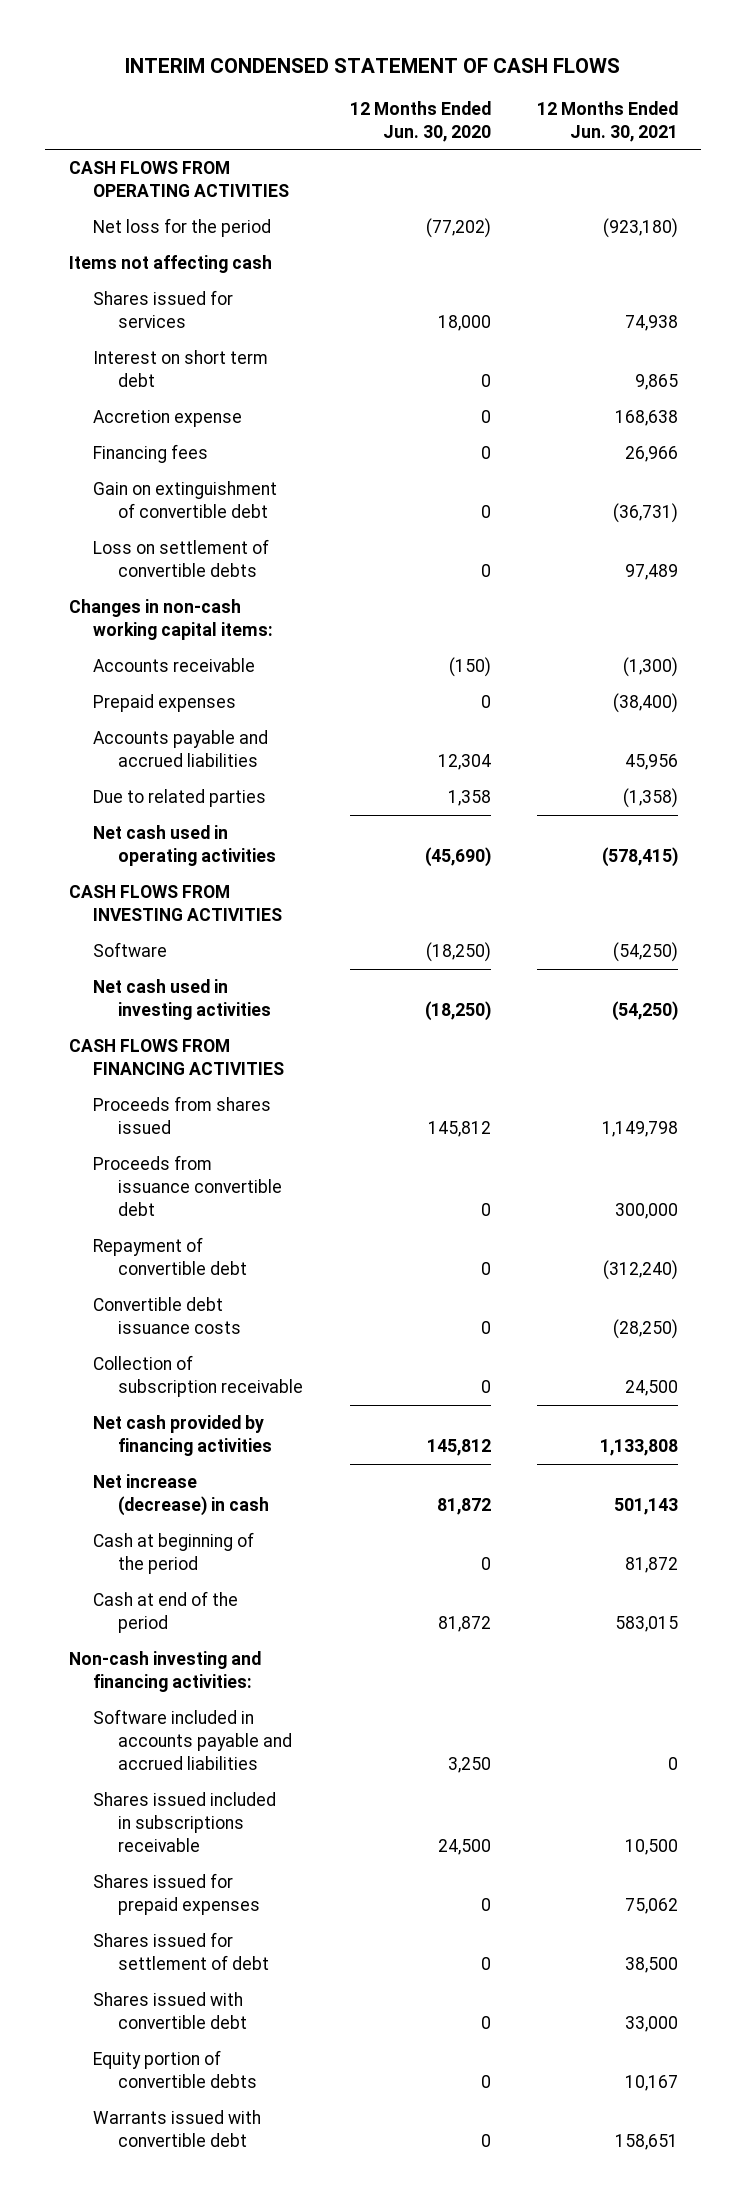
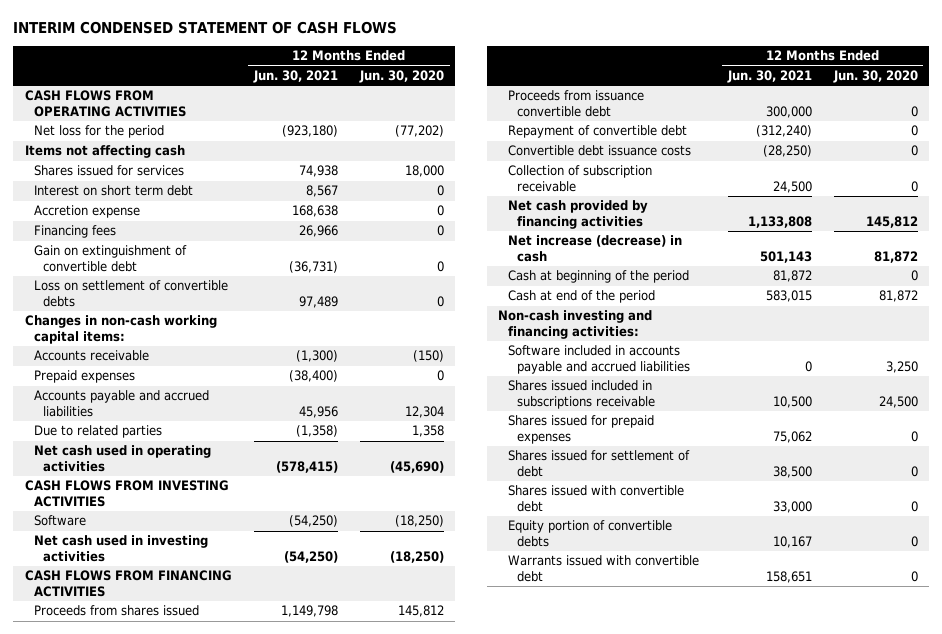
[635,374,679,391] 9,865 -> [305,185,338,198] 8,567

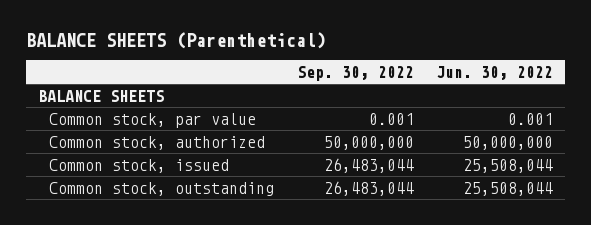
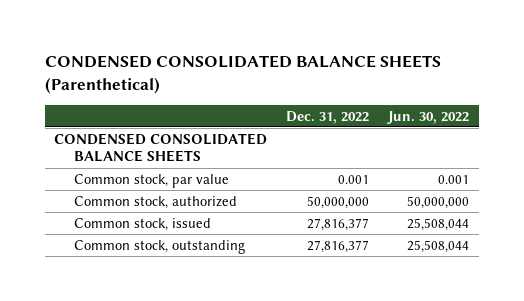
[26,31,327,49] BALANCE SHEETS (Parenthetical) -> [44,55,441,95] CONDENSED CONSOLIDATED BALANCE SHEETS (Parenthetical)
[296,65,414,81] Sep. 30, 2022 -> none
none -> [286,110,370,124] Dec. 31, 2022
[37,89,164,102] BALANCE SHEETS -> [54,132,268,163] CONDENSED CONSOLIDATED BALANCE SHEETS

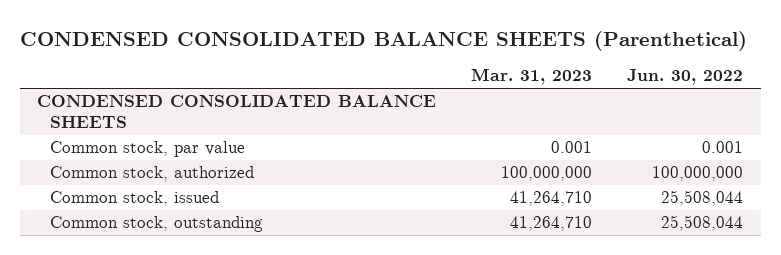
[286,110,370,124] Dec. 31, 2022 -> none
none -> [471,68,593,86] Mar. 31, 2023
[407,195,470,209] 50,000,000 -> [652,166,744,182] 100,000,000

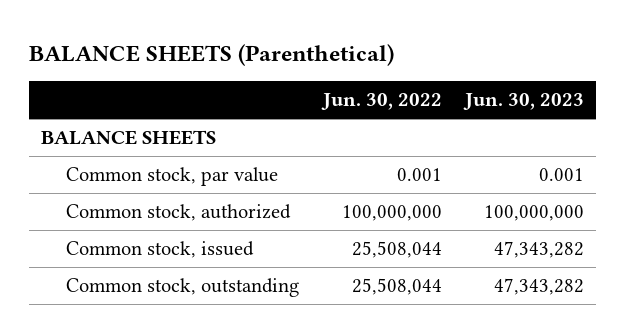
[19,30,747,51] CONDENSED CONSOLIDATED BALANCE SHEETS (Parenthetical) -> [29,43,395,66] BALANCE SHEETS (Parenthetical)
[471,68,593,86] Mar. 31, 2023 -> none
none -> [463,93,585,111] Jun. 30, 2023
[37,95,437,129] CONDENSED CONSOLIDATED BALANCE SHEETS -> [40,130,216,146] BALANCE SHEETS

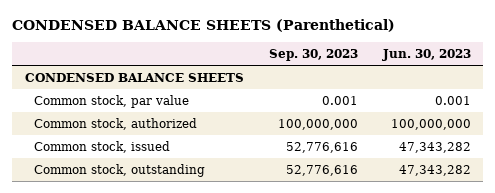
[29,43,395,66] BALANCE SHEETS (Parenthetical) -> [12,19,396,33] CONDENSED BALANCE SHEETS (Parenthetical)
[320,93,442,111] Jun. 30, 2022 -> none
none -> [268,49,358,62] Sep. 30, 2023
[40,130,216,146] BALANCE SHEETS -> [24,72,244,82] CONDENSED BALANCE SHEETS

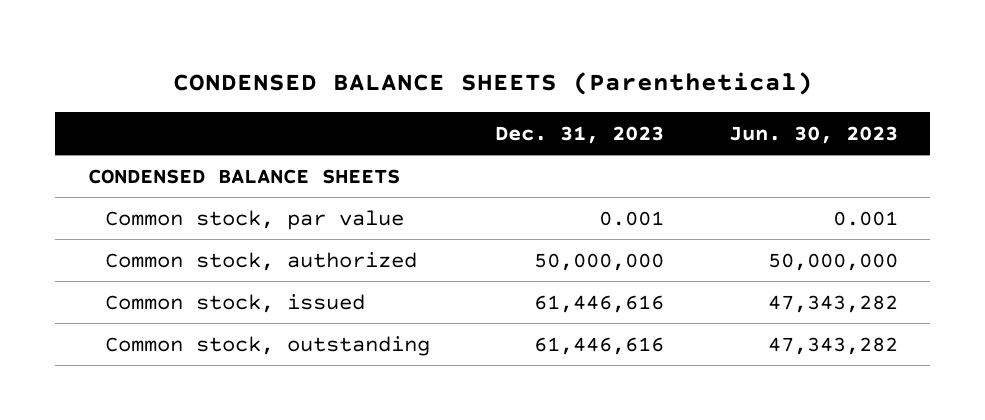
[268,49,358,62] Sep. 30, 2023 -> none
none -> [494,125,664,144] Dec. 31, 2023
[390,118,471,130] 100,000,000 -> [767,252,898,271] 50,000,000

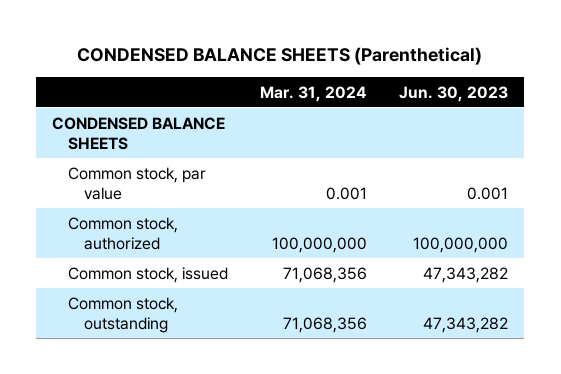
[494,125,664,144] Dec. 31, 2023 -> none
none -> [260,85,368,102] Mar. 31, 2024
[767,252,898,271] 50,000,000 -> [413,236,509,253] 100,000,000

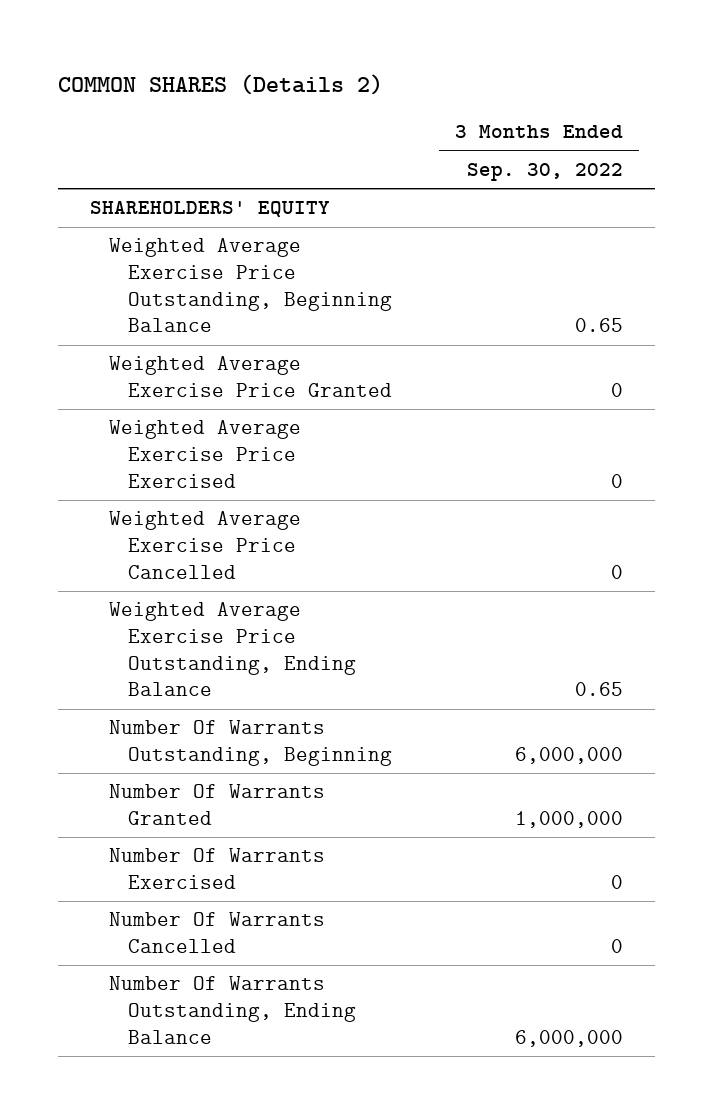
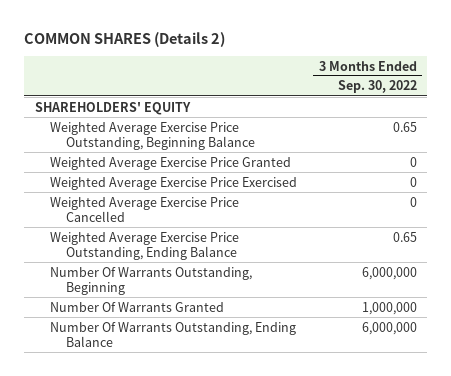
[108,848,325,890] Number Of Warrants Exercised -> none
[108,912,325,954] Number Of Warrants Cancelled -> none

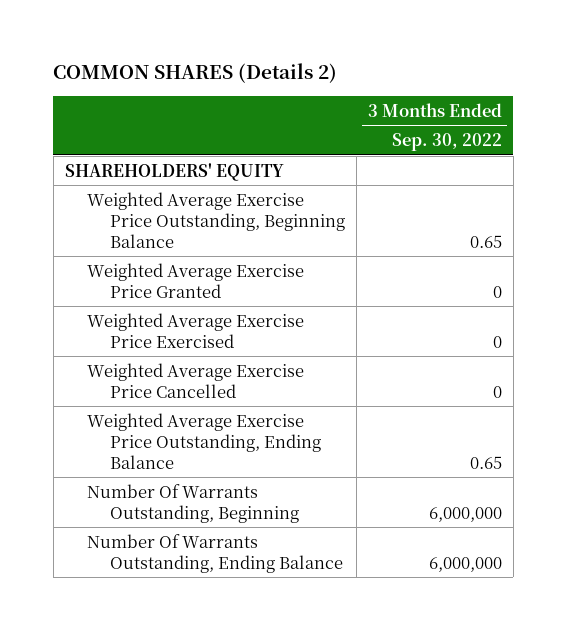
[50,301,225,312] Number Of Warrants Granted -> none

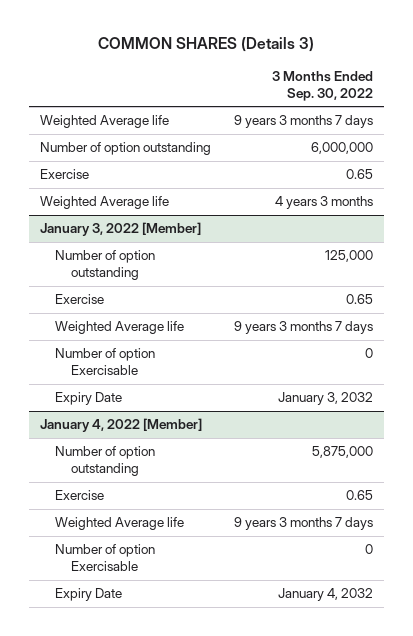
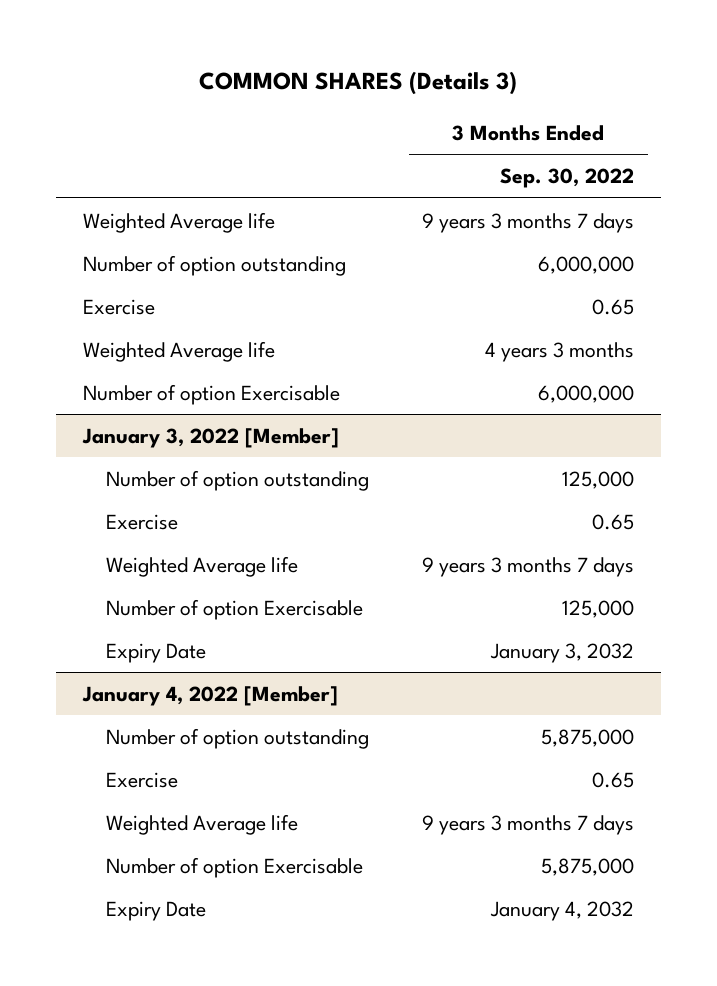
none -> [82,383,340,405] Number of option Exercisable
[364,348,373,359] 0 -> [562,599,635,618] 125,000
[364,544,373,555] 0 -> [541,857,635,876] 5,875,000

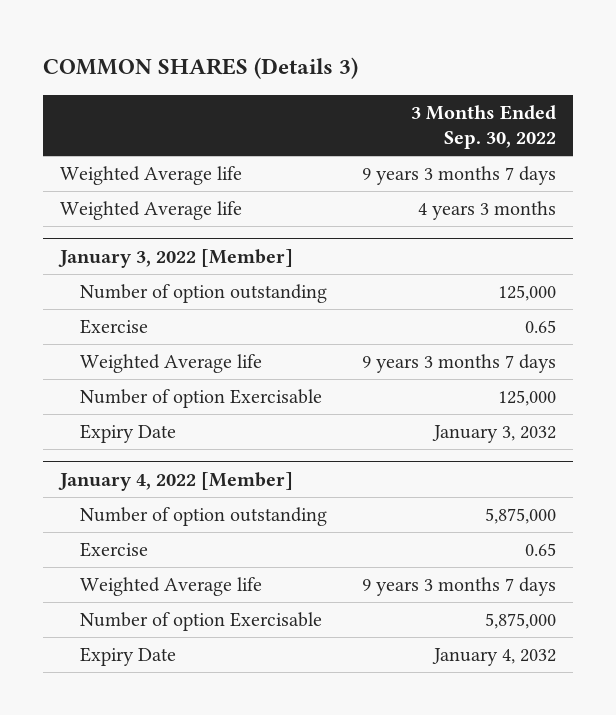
[82,254,346,276] Number of option outstanding -> none
[82,298,155,315] Exercise -> none
[82,383,340,405] Number of option Exercisable -> none

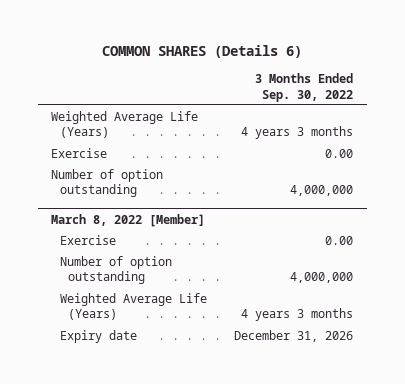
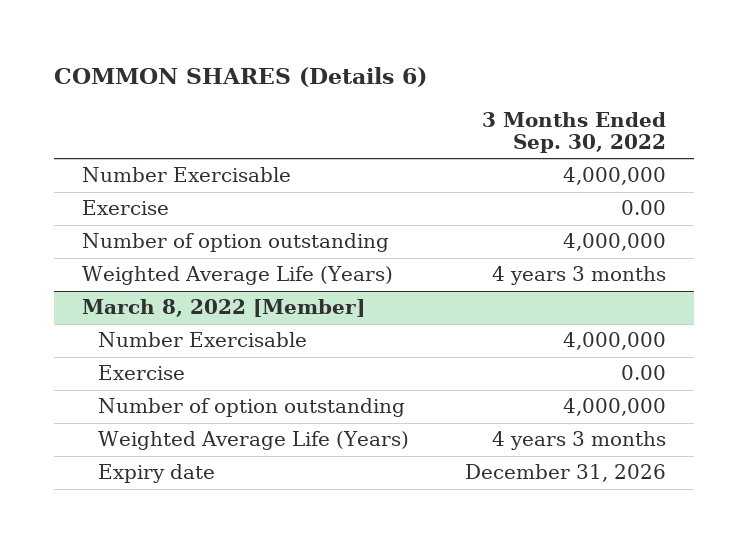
none -> [82,167,292,183] Number Exercisable
[51,110,199,139] Weighted Average Life (Years) -> [82,266,394,286] Weighted Average Life (Years)
none -> [97,332,307,348] Number Exercisable

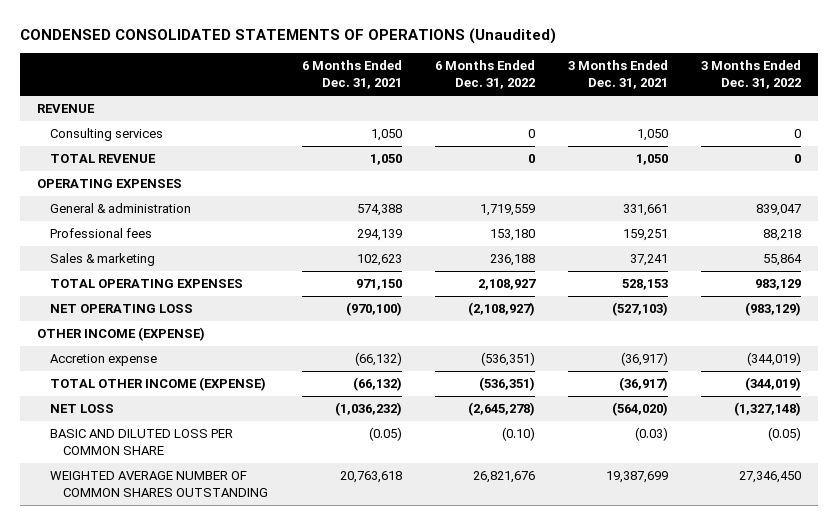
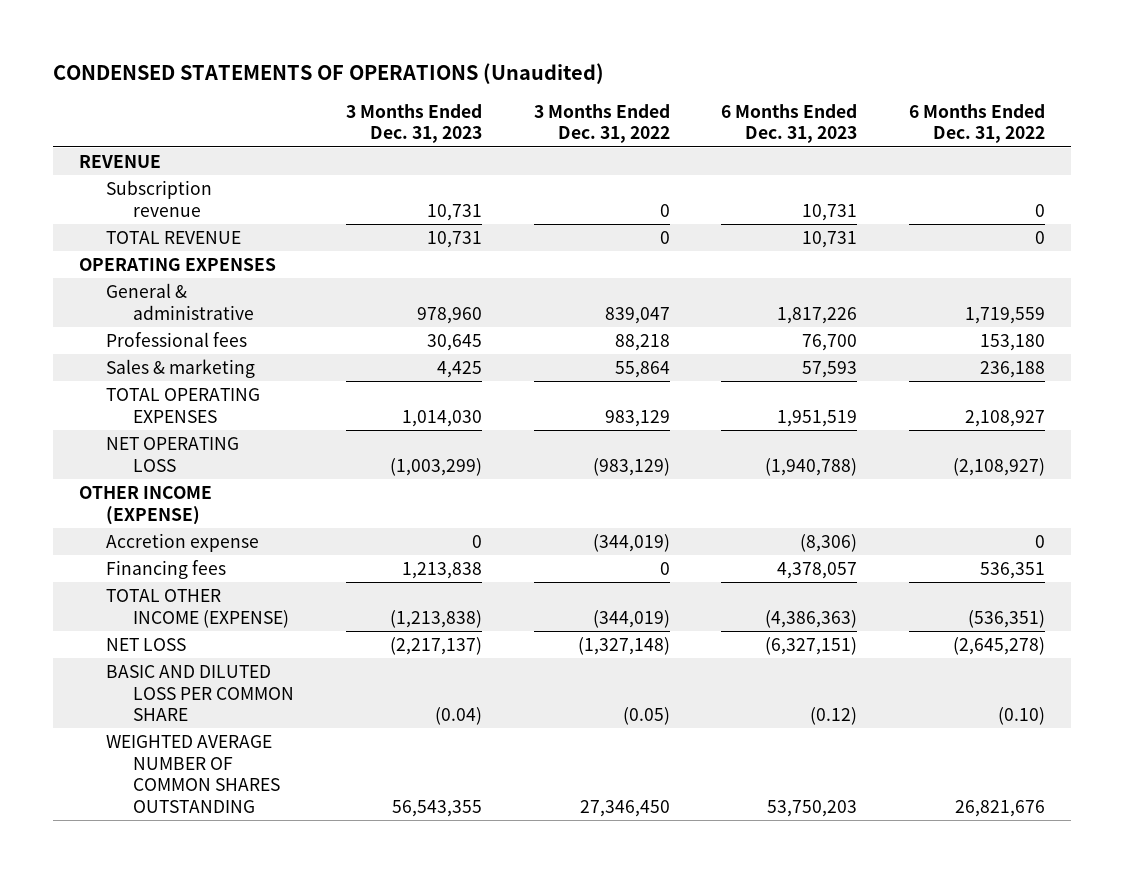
[20,28,557,45] CONDENSED CONSOLIDATED STATEMENTS OF OPERATIONS (Unaudited) -> [53,63,605,85] CONDENSED STATEMENTS OF OPERATIONS (Unaudited)
[301,60,402,90] 6 Months Ended Dec. 31, 2021 -> none
[568,60,669,90] 3 Months Ended Dec. 31, 2021 -> none
none -> [346,103,483,144] 3 Months Ended Dec. 31, 2023
none -> [721,103,858,144] 6 Months Ended Dec. 31, 2023
[50,128,164,142] Consulting services -> none
none -> [106,180,213,217] Subscription revenue
[50,203,192,214] General & administration -> [106,283,255,320] General & administrative
[480,352,535,367] (536,351) -> [1034,535,1045,549] 0
none -> [106,560,227,580] Financing fees

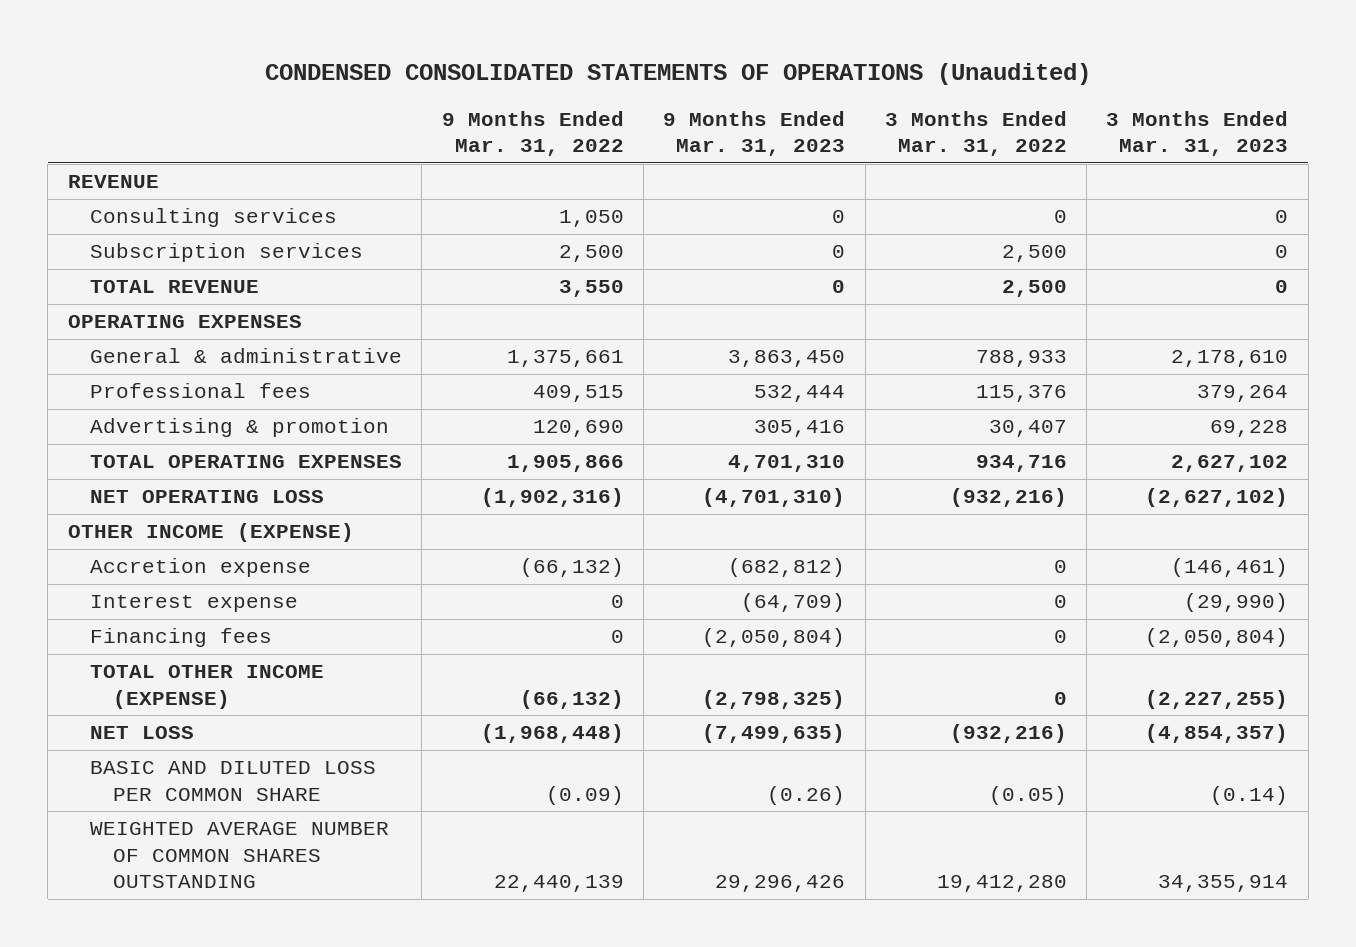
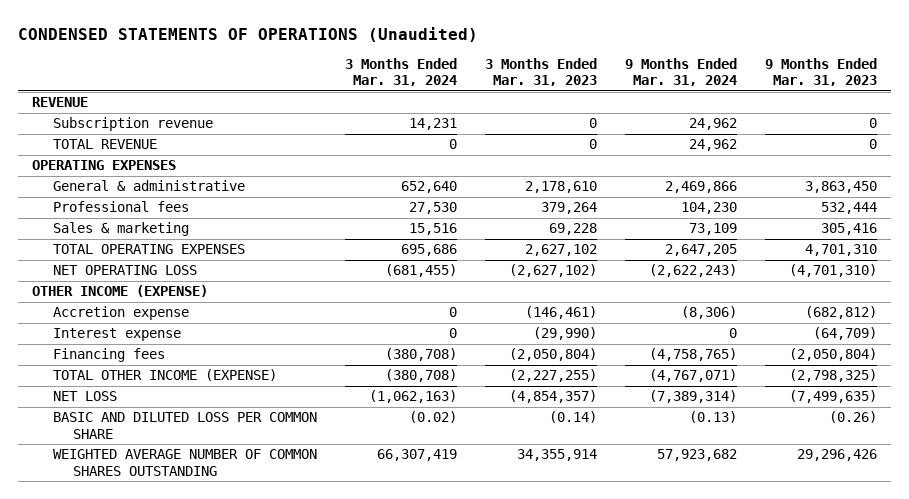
[264,63,1091,86] CONDENSED CONSOLIDATED STATEMENTS OF OPERATIONS (Unaudited) -> [18,26,479,42] CONDENSED STATEMENTS OF OPERATIONS (Unaudited)
[441,110,624,157] 9 Months Ended Mar. 31, 2022 -> none
[884,110,1067,157] 3 Months Ended Mar. 31, 2022 -> none
none -> [344,57,457,87] 3 Months Ended Mar. 31, 2024
none -> [624,57,737,87] 9 Months Ended Mar. 31, 2024
[90,208,338,228] Consulting services -> none
[90,243,364,263] Subscription services -> [52,117,213,132] Subscription revenue
[90,418,390,438] Advertising & promotion -> [52,222,189,237] Sales & marketing

